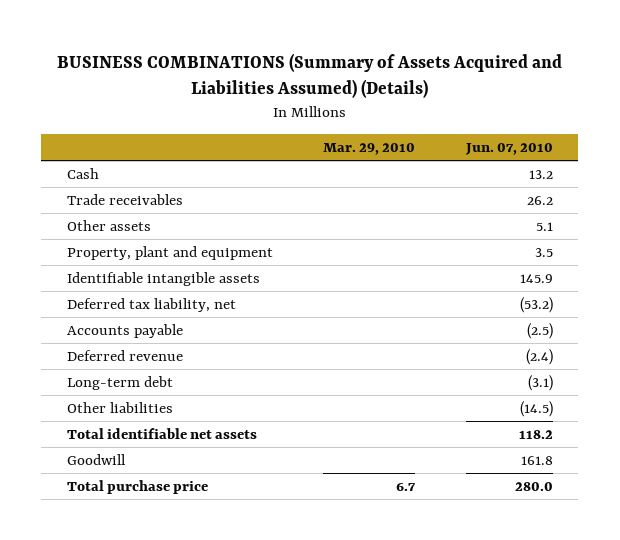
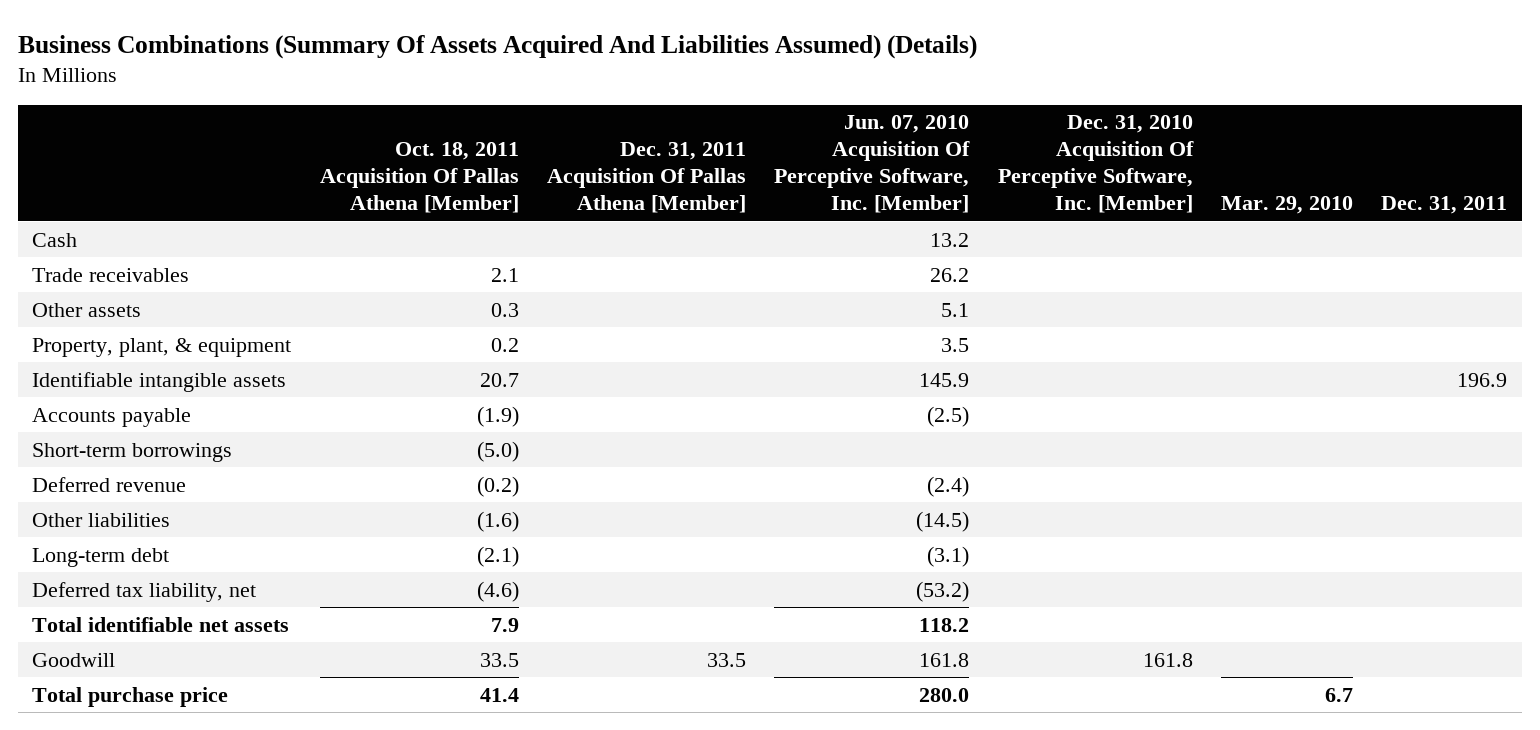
[56,52,562,99] BUSINESS COMBINATIONS (Summary of Assets Acquired and Liabilities Assumed) (Details) -> [18,34,978,59] Business Combinations (Summary Of Assets Acquired And Liabilities Assumed) (Details)
[464,142,553,155] Jun. 07, 2010 -> none
none -> [319,142,519,214] Oct. 18, 2011 Acquisition Of Pallas Athena [Member]
none -> [547,142,747,214] Dec. 31, 2011 Acquisition Of Pallas Athena [Member]
none -> [774,115,971,214] Jun. 07, 2010 Acquisition Of Perceptive Software, Inc. [Member]
none -> [997,115,1194,214] Dec. 31, 2010 Acquisition Of Perceptive Software, Inc. [Member]
none -> [1381,196,1508,215] Dec. 31, 2011
[66,245,273,260] Property, plant and equipment -> [32,337,292,357] Property, plant, & equipment
none -> [32,442,233,462] Short-term borrowings
[66,375,173,390] Long-term debt -> [32,547,170,567] Long-term debt
[66,297,236,312] Deferred tax liability, net -> [32,581,257,602] Deferred tax liability, net

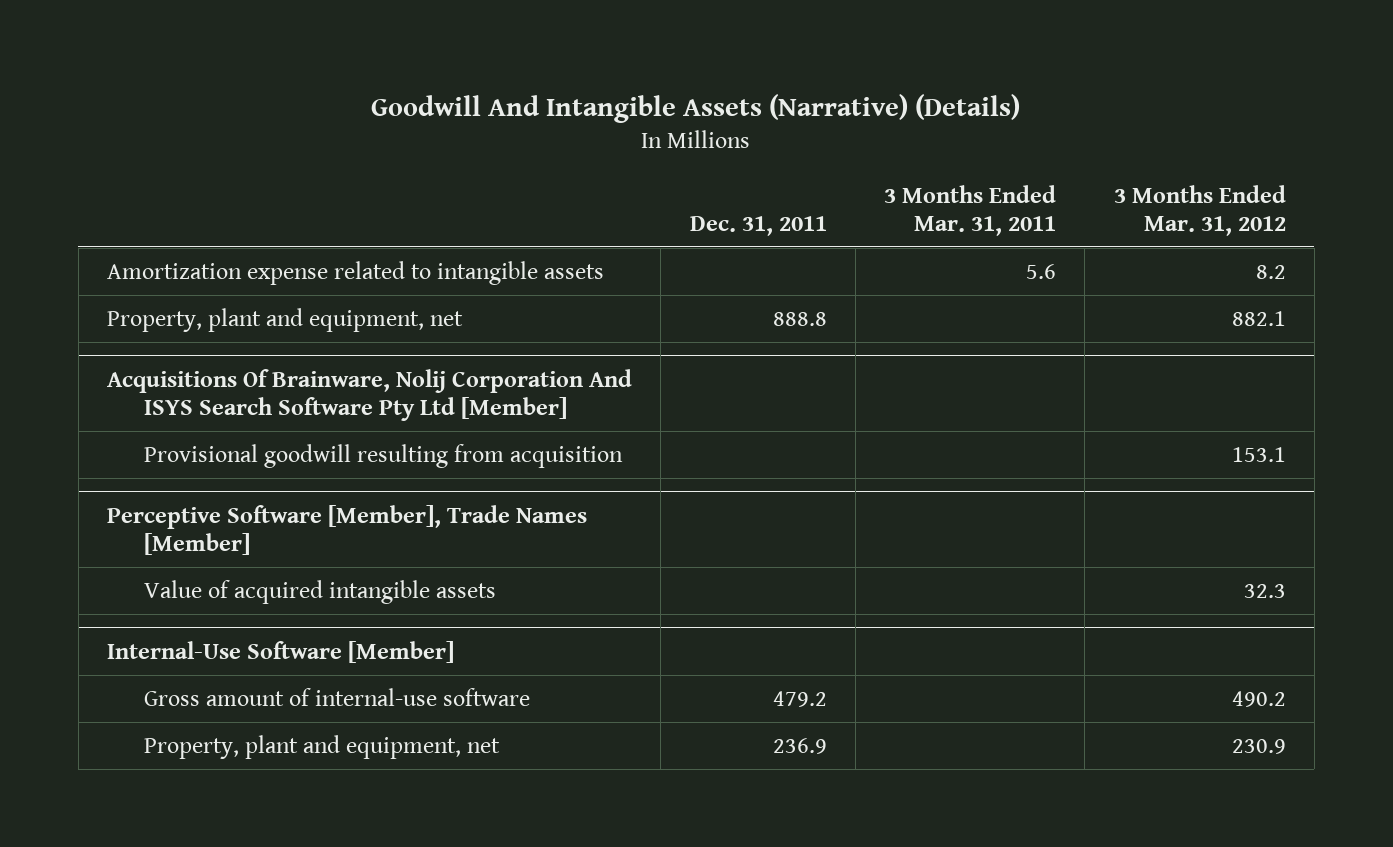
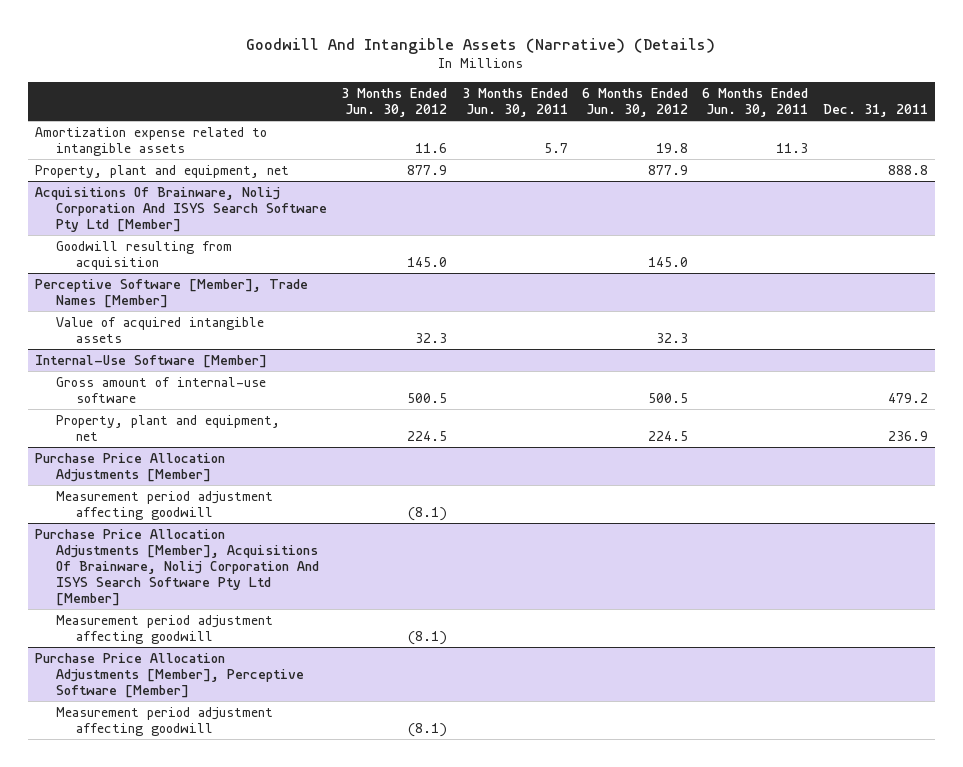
[884,185,1057,236] 3 Months Ended Mar. 31, 2011 -> none
[1113,185,1286,236] 3 Months Ended Mar. 31, 2012 -> none
none -> [341,88,448,118] 3 Months Ended Jun. 30, 2012
none -> [461,88,568,118] 3 Months Ended Jun. 30, 2011
none -> [581,88,688,118] 6 Months Ended Jun. 30, 2012
none -> [702,88,809,118] 6 Months Ended Jun. 30, 2011
[143,443,623,468] Provisional goodwill resulting from acquisition -> [55,240,232,270] Goodwill resulting from acquisition
none -> [35,452,226,482] Purchase Price Allocation Adjustments [Member]
none -> [55,490,273,520] Measurement period adjustment affecting goodwill
none -> [35,528,319,606] Purchase Price Allocation Adjustments [Member], Acquisitions Of Brainware, Nolij Corporation And ISYS Search Software Pty Ltd [Member]
none -> [55,614,273,644] Measurement period adjustment affecting goodwill
none -> [35,652,304,698] Purchase Price Allocation Adjustments [Member], Perceptive Software [Member]
none -> [55,706,273,736] Measurement period adjustment affecting goodwill

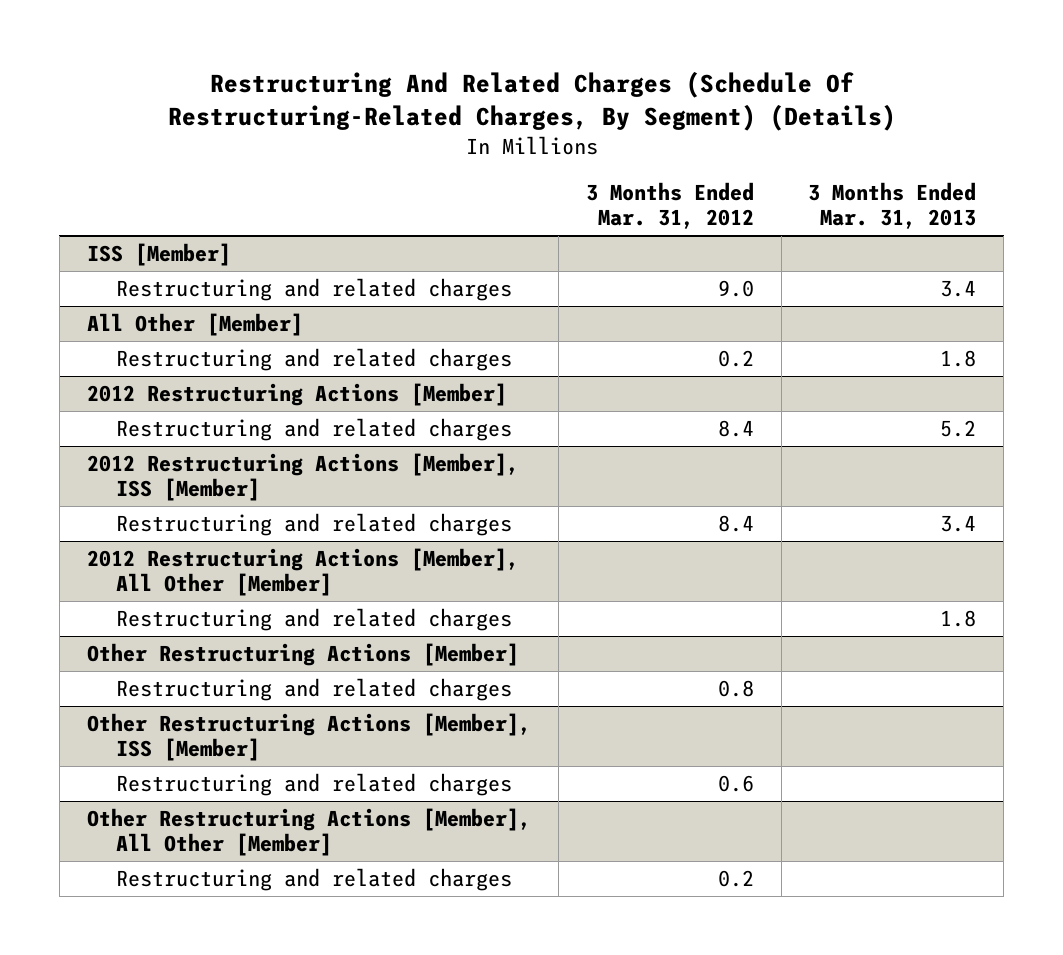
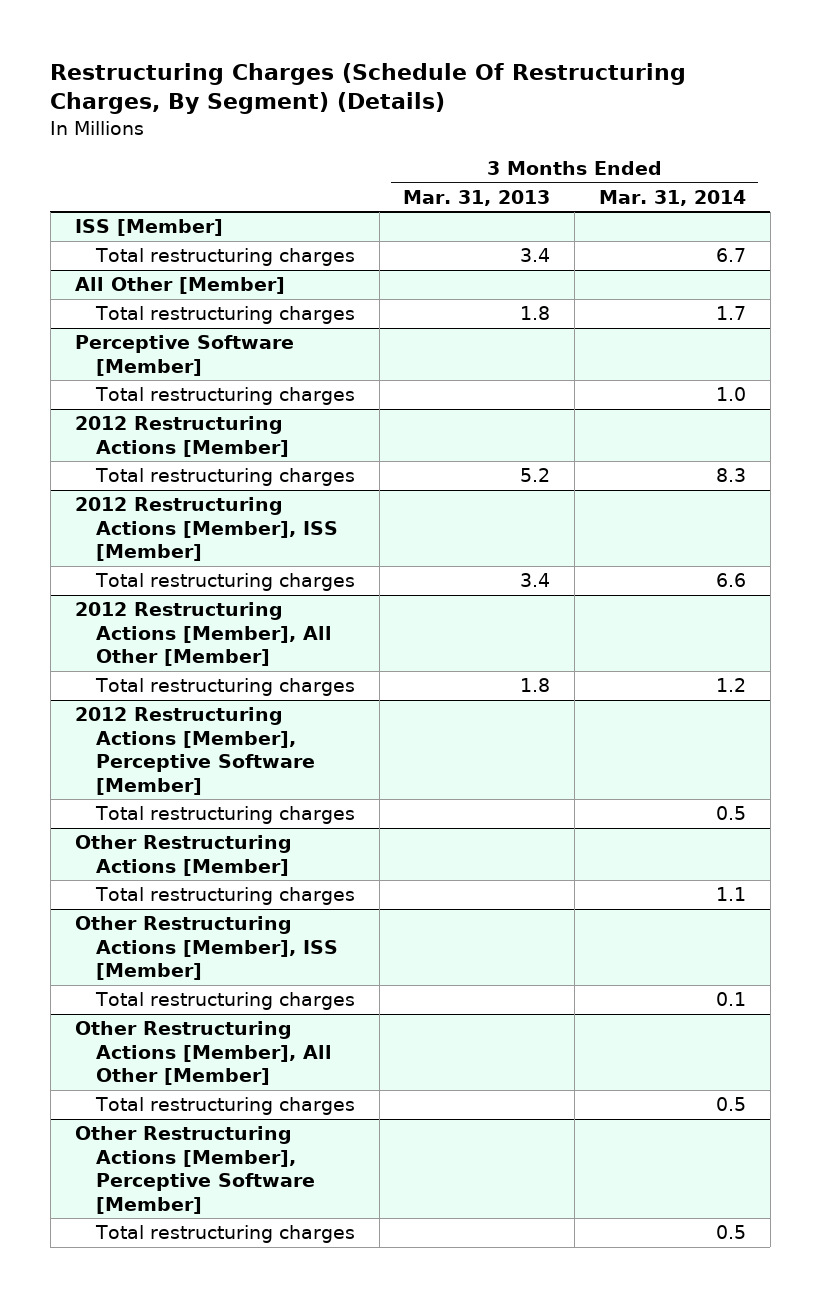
[167,71,896,132] Restructuring And Related Charges (Schedule Of Restructuring-Related Charges, By Segment) (Details) -> [50,62,687,115] Restructuring Charges (Schedule Of Restructuring Charges, By Segment) (Details)
[585,182,754,230] 3 Months Ended Mar. 31, 2012 -> none
none -> [598,189,746,206] Mar. 31, 2014
[115,278,512,302] Restructuring and related charges -> [94,248,355,267] Total restructuring charges
[115,348,512,372] Restructuring and related charges -> [94,306,355,325] Total restructuring charges
none -> [74,335,294,376] Perceptive Software [Member]
none -> [94,387,355,406] Total restructuring charges
[115,418,512,442] Restructuring and related charges -> [94,468,355,487] Total restructuring charges
[115,513,512,537] Restructuring and related charges -> [94,573,355,592] Total restructuring charges
[115,608,512,632] Restructuring and related charges -> [94,678,355,697] Total restructuring charges
none -> [74,707,315,795] 2012 Restructuring Actions [Member], Perceptive Software [Member]
none -> [94,806,355,825] Total restructuring charges
[115,678,512,702] Restructuring and related charges -> [94,887,355,906] Total restructuring charges
[115,773,512,797] Restructuring and related charges -> [94,992,355,1011] Total restructuring charges
[115,868,512,892] Restructuring and related charges -> [94,1097,355,1116] Total restructuring charges
none -> [74,1126,315,1214] Other Restructuring Actions [Member], Perceptive Software [Member]
none -> [94,1225,355,1244] Total restructuring charges

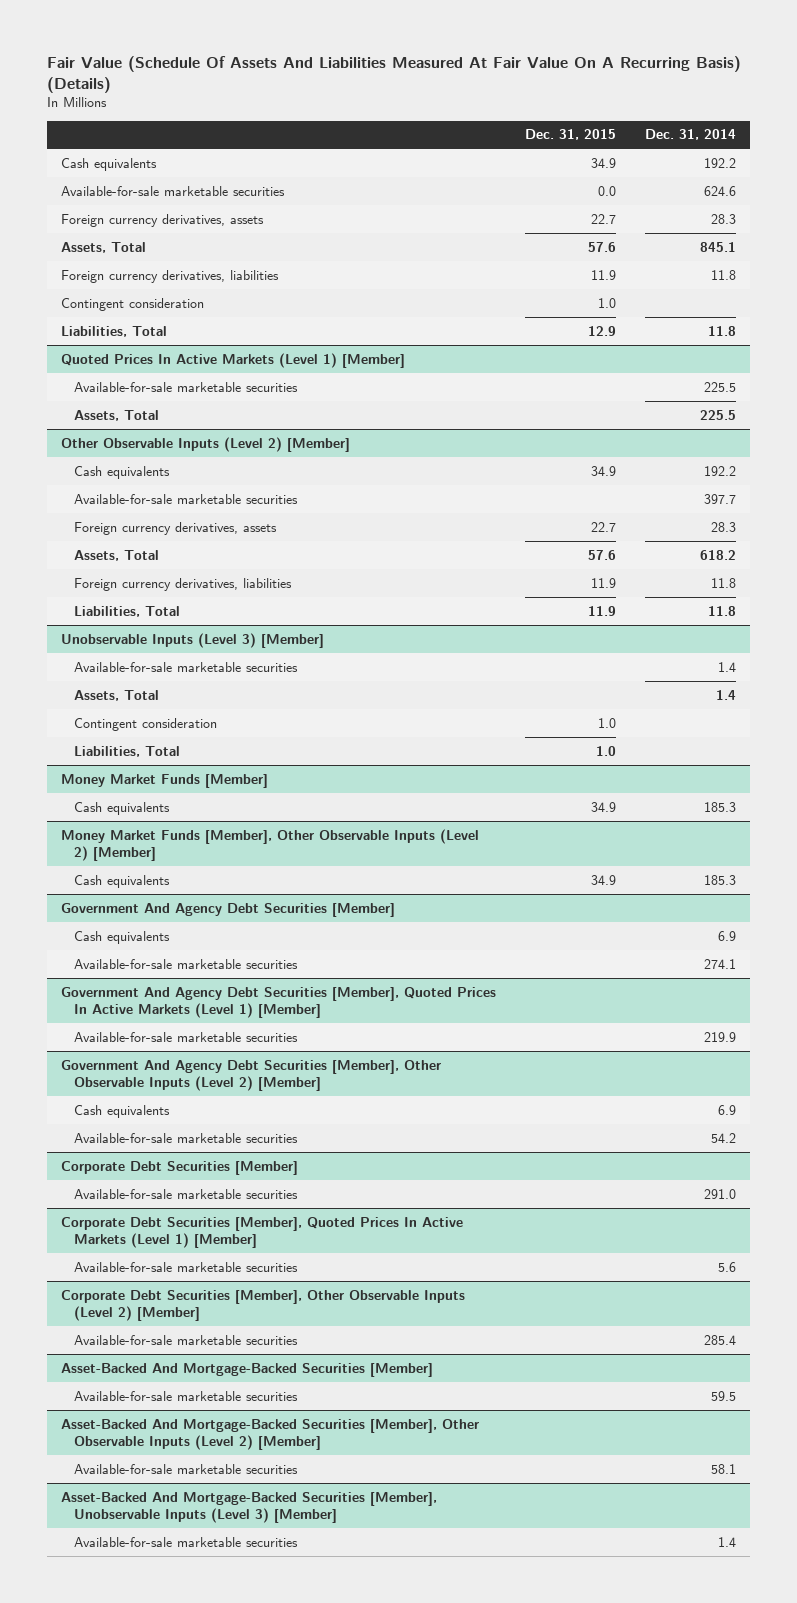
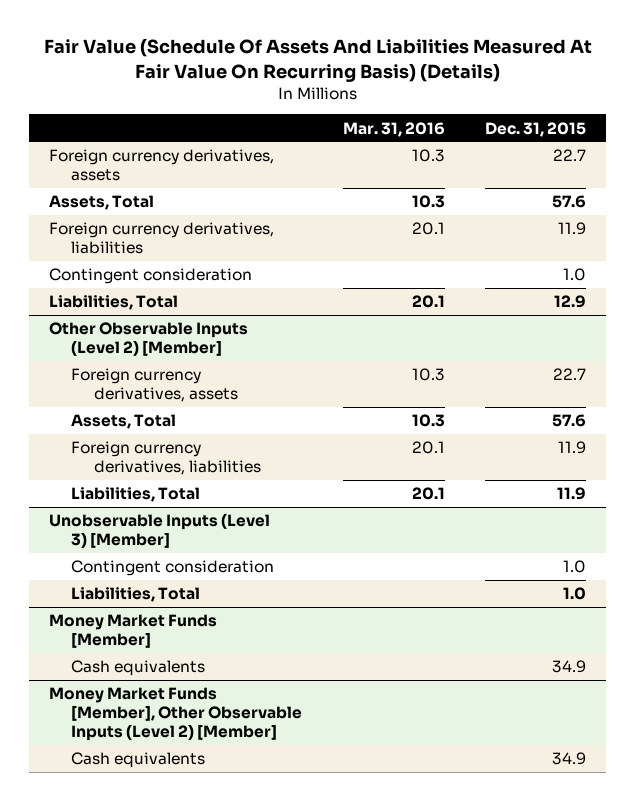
[46,55,741,93] Fair Value (Schedule Of Assets And Liabilities Measured At Fair Value On A Recurring Basis) (Details) -> [43,39,592,82] Fair Value (Schedule Of Assets And Liabilities Measured At Fair Value On Recurring Basis) (Details)
[644,129,736,141] Dec. 31, 2014 -> none
none -> [342,121,445,137] Mar. 31, 2016
[61,157,158,171] Cash equivalents -> none
[61,185,286,196] Available-for-sale marketable securities -> none
[61,352,406,368] Quoted Prices In Active Markets (Level 1) [Member] -> none
[73,381,298,392] Available-for-sale marketable securities -> none
[73,409,159,421] Assets, Total -> none
[73,465,170,479] Cash equivalents -> none
[73,493,298,504] Available-for-sale marketable securities -> none
[73,661,298,672] Available-for-sale marketable securities -> none
[73,689,159,701] Assets, Total -> none
[61,902,396,917] Government And Agency Debt Securities [Member] -> none
[73,930,170,944] Cash equivalents -> none
[73,958,298,969] Available-for-sale marketable securities -> none
[61,986,497,1019] Government And Agency Debt Securities [Member], Quoted Prices In Active Markets (Level 1) [Member] -> none
[73,1031,298,1042] Available-for-sale marketable securities -> none
[61,1059,442,1092] Government And Agency Debt Securities [Member], Other Observable Inputs (Level 2) [Member] -> none
[73,1104,170,1118] Cash equivalents -> none
[73,1132,298,1143] Available-for-sale marketable securities -> none
[61,1160,299,1175] Corporate Debt Securities [Member] -> none
[73,1188,298,1199] Available-for-sale marketable securities -> none
[61,1216,464,1249] Corporate Debt Securities [Member], Quoted Prices In Active Markets (Level 1) [Member] -> none
[73,1261,298,1272] Available-for-sale marketable securities -> none
[61,1289,466,1322] Corporate Debt Securities [Member], Other Observable Inputs (Level 2) [Member] -> none
[73,1334,298,1345] Available-for-sale marketable securities -> none
[61,1362,434,1377] Asset-Backed And Mortgage-Backed Securities [Member] -> none
[73,1390,298,1401] Available-for-sale marketable securities -> none
[61,1418,480,1451] Asset-Backed And Mortgage-Backed Securities [Member], Other Observable Inputs (Level 2) [Member] -> none
[73,1463,298,1474] Available-for-sale marketable securities -> none
[61,1491,438,1524] Asset-Backed And Mortgage-Backed Securities [Member], Unobservable Inputs (Level 3) [Member] -> none
[73,1536,298,1547] Available-for-sale marketable securities -> none

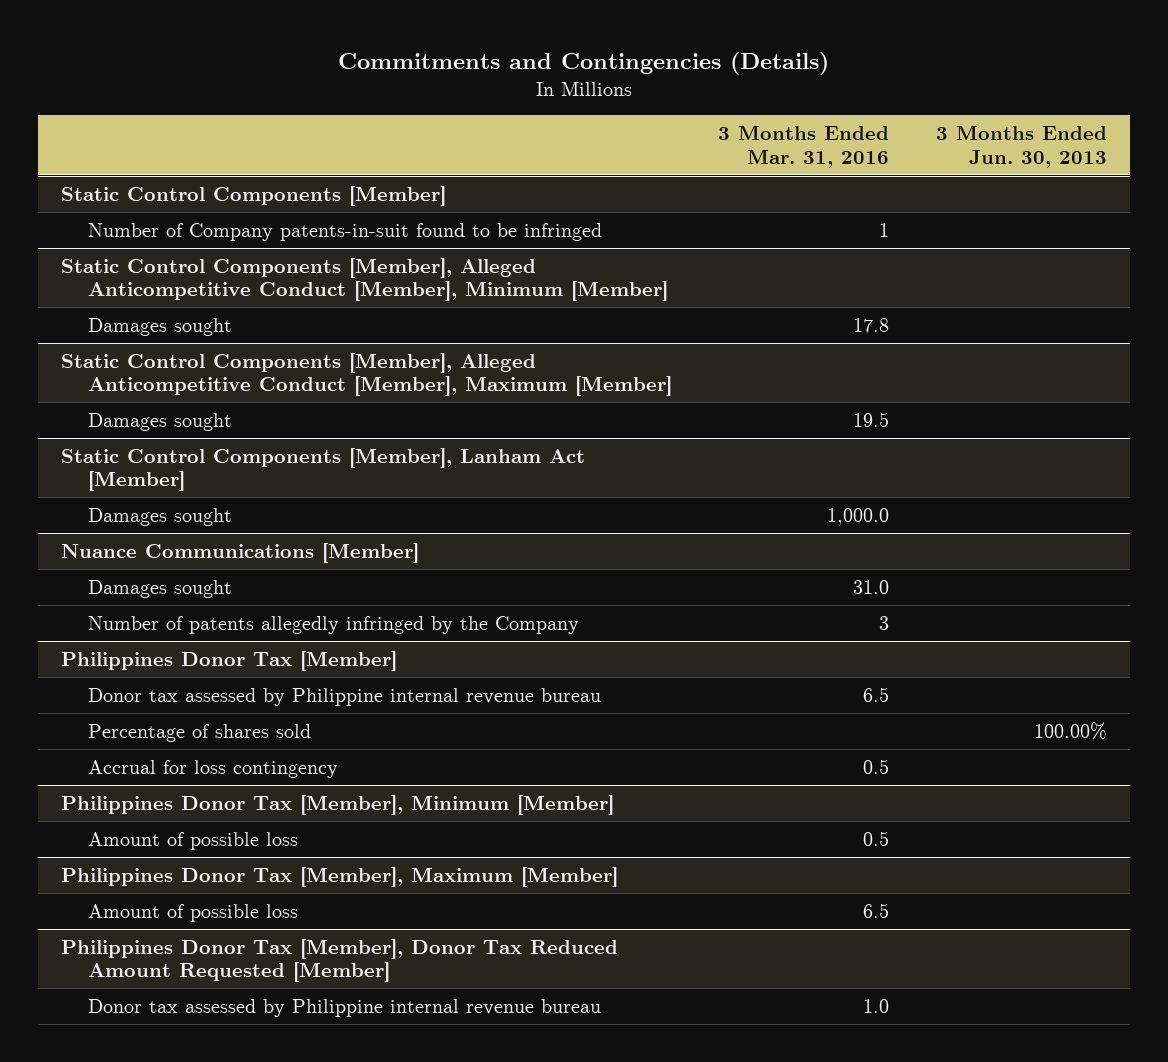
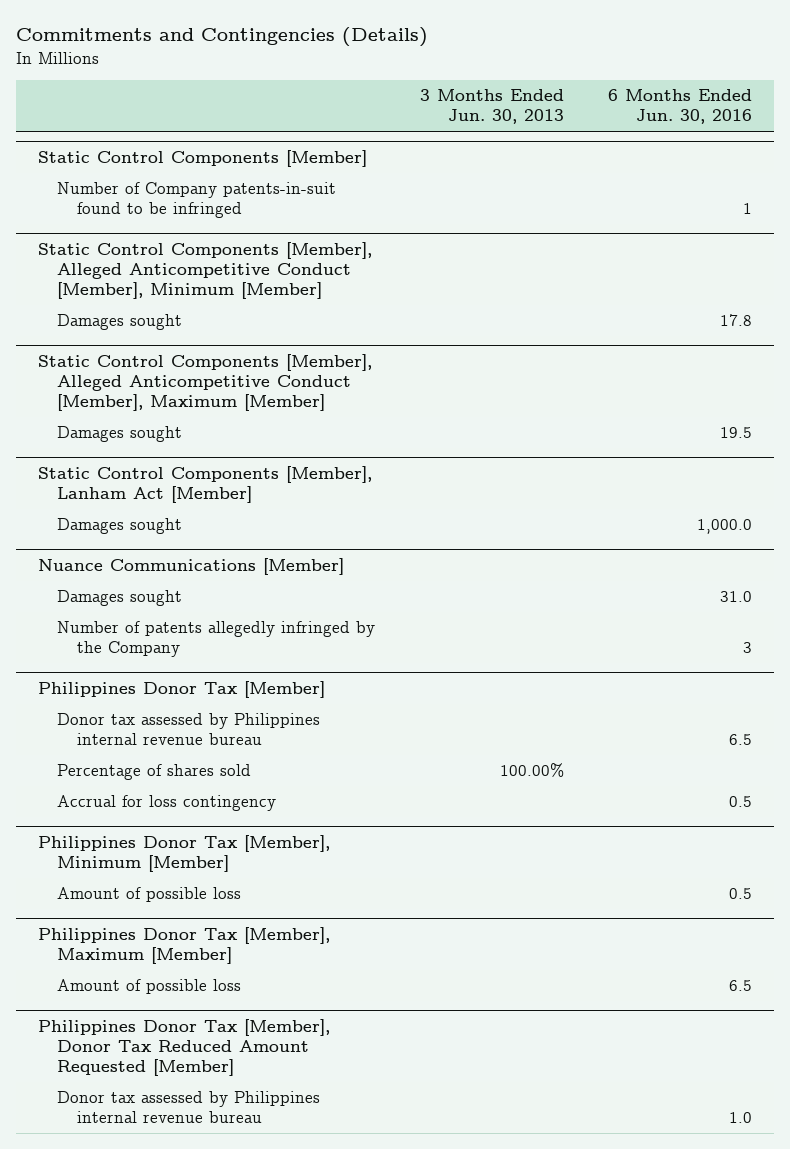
[718,125,890,168] 3 Months Ended Mar. 31, 2016 -> none
none -> [608,89,753,125] 6 Months Ended Jun. 30, 2016
[87,687,601,706] Donor tax assessed by Philippine internal revenue bureau -> [57,713,321,746] Donor tax assessed by Philippines internal revenue bureau
[87,998,601,1017] Donor tax assessed by Philippine internal revenue bureau -> [57,1091,321,1124] Donor tax assessed by Philippines internal revenue bureau

